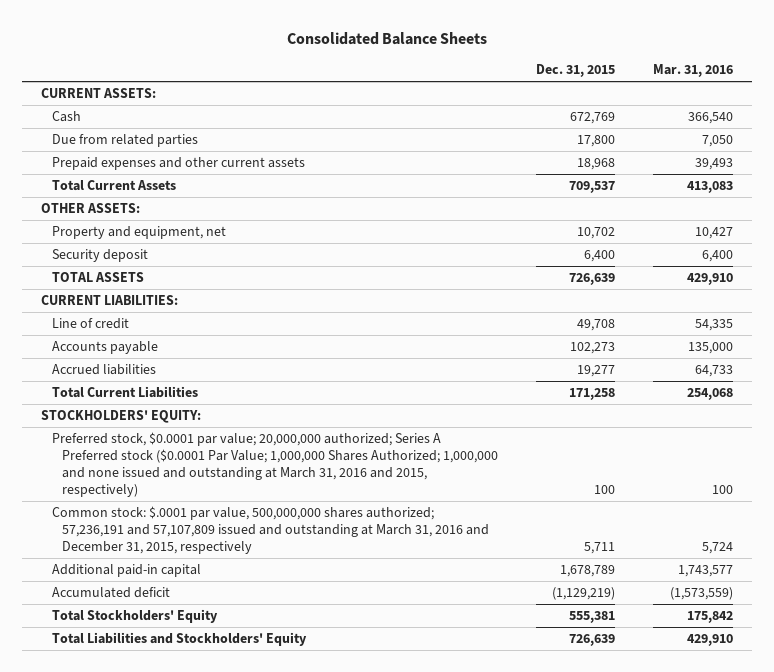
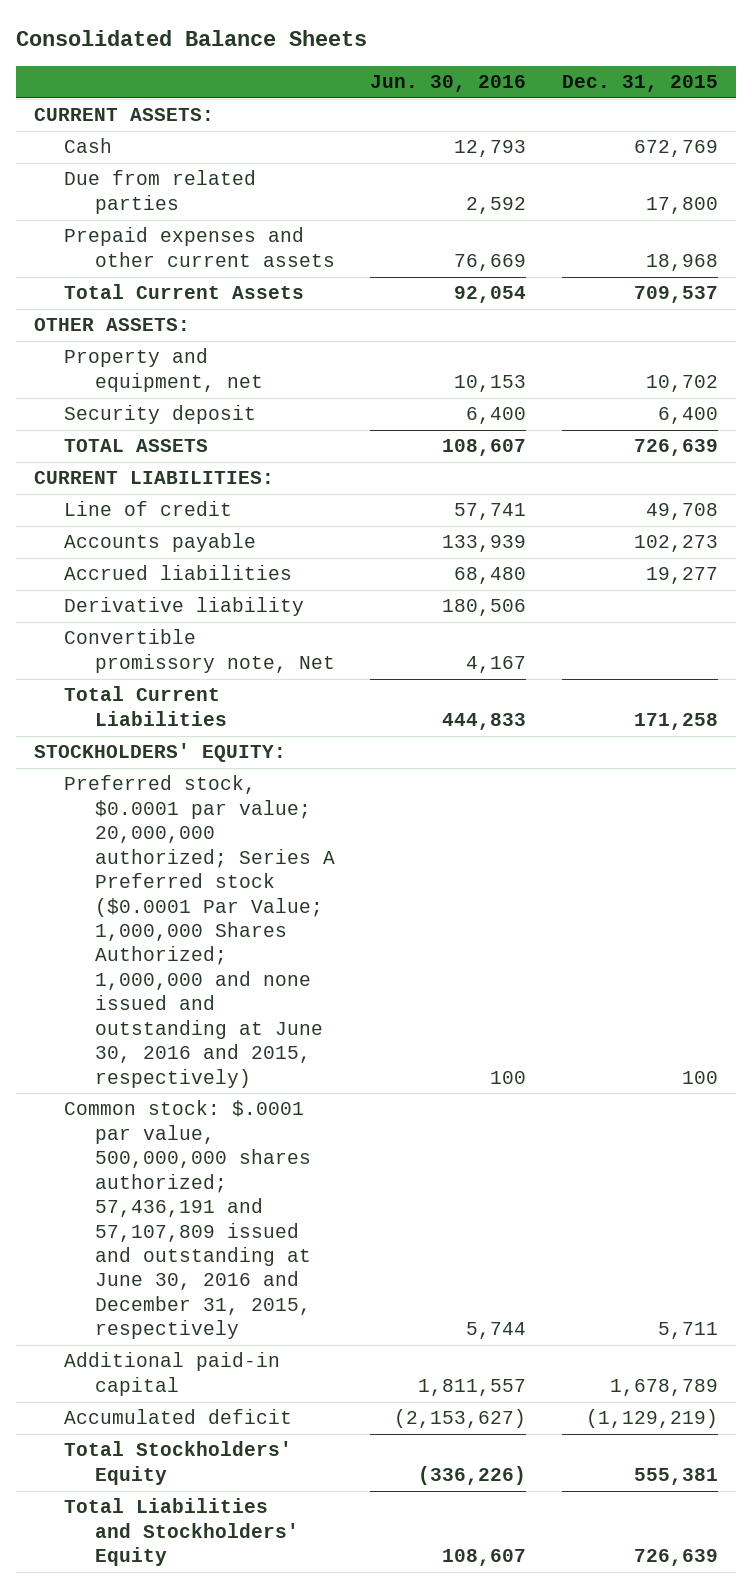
[652,64,733,78] Mar. 31, 2016 -> none
none -> [370,75,527,93] Jun. 30, 2016
none -> [64,597,305,617] Derivative liability
none -> [64,629,335,673] Convertible promissory note, Net
[51,432,499,498] Preferred stock, $0.0001 par value; 20,000,000 authorized; Series A Preferred stock ($0.0001 Par Value; 1,000,000 Shares Authorized; 1,000,000 and none issued and outstanding at March 31, 2016 and 2015, respectively) -> [64,775,335,1088] Preferred stock, $0.0001 par value; 20,000,000 authorized; Series A Preferred stock ($0.0001 Par Value; 1,000,000 Shares Authorized; 1,000,000 and none issued and outstanding at June 30, 2016 and 2015, respectively)
[51,506,490,555] Common stock: $.0001 par value, 500,000,000 shares authorized; 57,236,191 and 57,107,809 issued and outstanding at March 31, 2016 and December 31, 2015, respectively -> [64,1100,311,1340] Common stock: $.0001 par value, 500,000,000 shares authorized; 57,436,191 and 57,107,809 issued and outstanding at June 30, 2016 and December 31, 2015, respectively

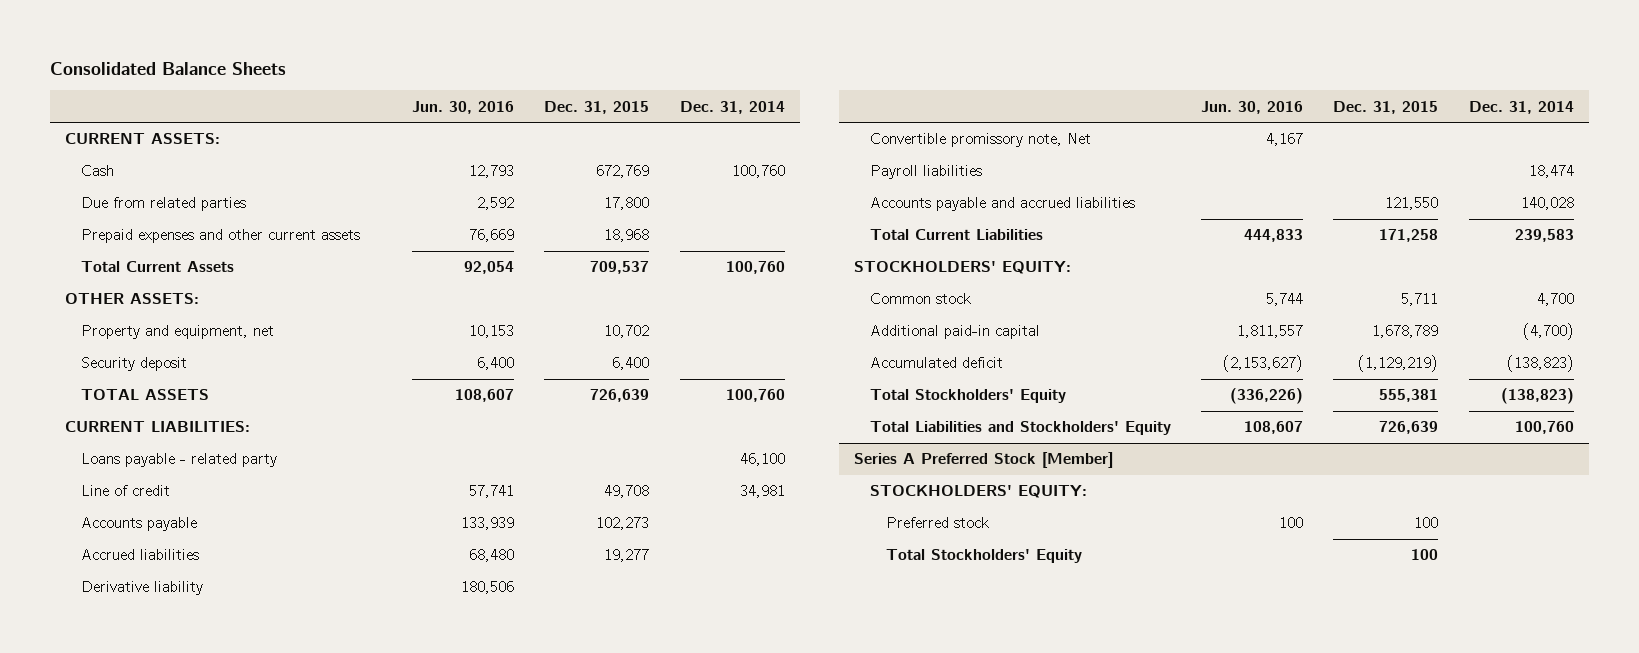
none -> [679,100,785,114] Dec. 31, 2014
none -> [80,453,277,468] Loans payable - related party
none -> [869,165,982,180] Payroll liabilities
none -> [869,197,1135,212] Accounts payable and accrued liabilities
[64,775,335,1088] Preferred stock, $0.0001 par value; 20,000,000 authorized; Series A Preferred stock ($0.0001 Par Value; 1,000,000 Shares Authorized; 1,000,000 and none issued and outstanding at June 30, 2016 and 2015, respectively) -> none
[64,1100,311,1340] Common stock: $.0001 par value, 500,000,000 shares authorized; 57,436,191 and 57,107,809 issued and outstanding at June 30, 2016 and December 31, 2015, respectively -> [869,293,971,305] Common stock
none -> [854,452,1114,469] Series A Preferred Stock [Member]
none -> [869,485,1087,499] STOCKHOLDERS' EQUITY:
none -> [885,517,989,529] Preferred stock
none -> [885,549,1082,564] Total Stockholders' Equity

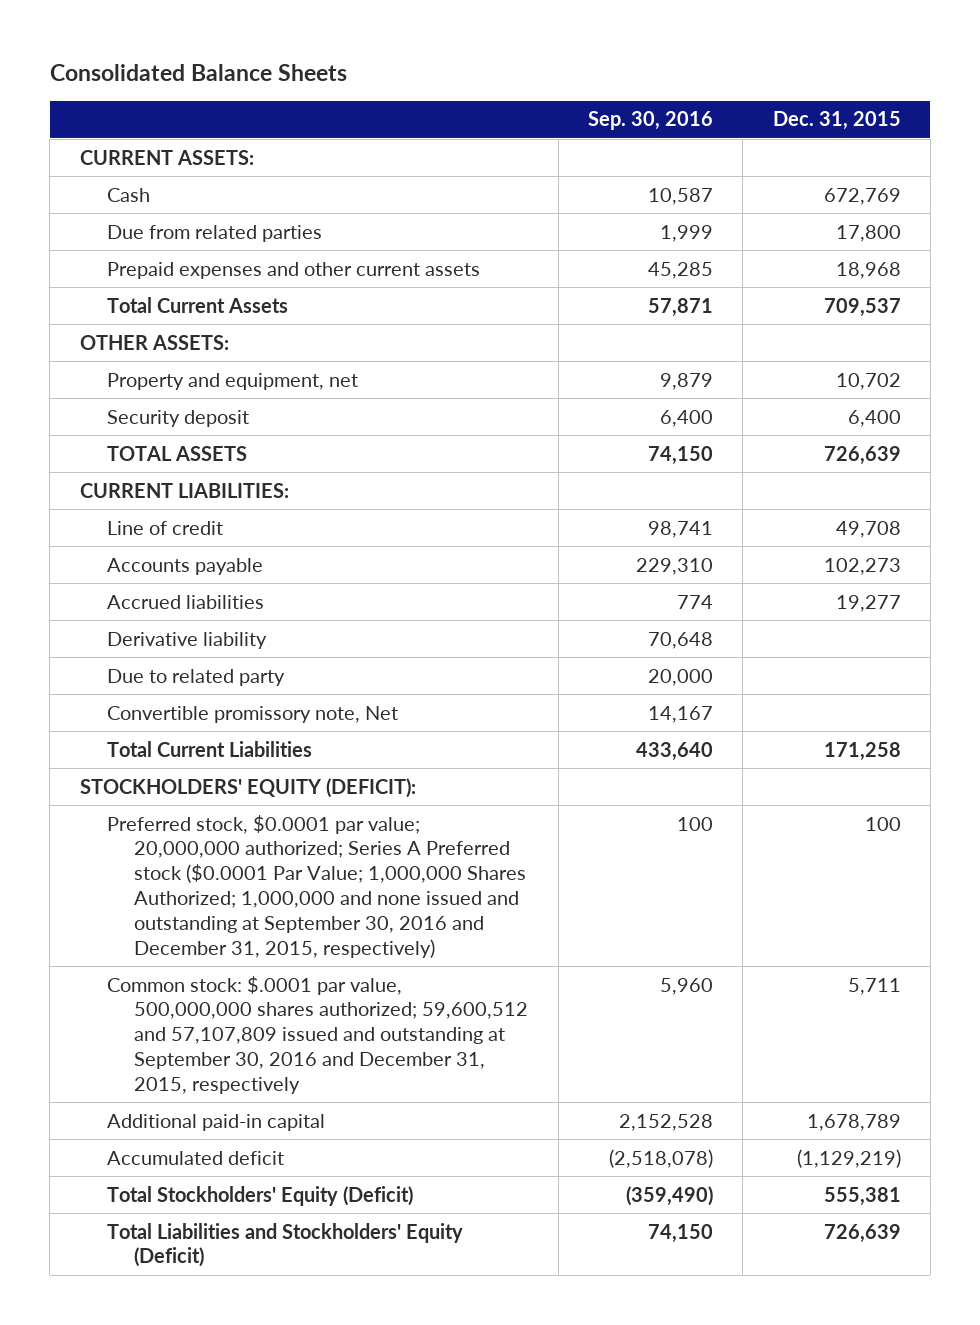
[412,100,515,114] Jun. 30, 2016 -> none
[679,100,785,114] Dec. 31, 2014 -> none
none -> [587,111,713,131] Sep. 30, 2016
[80,453,277,468] Loans payable - related party -> none
none -> [106,668,285,686] Due to related party
[869,165,982,180] Payroll liabilities -> none
[869,197,1135,212] Accounts payable and accrued liabilities -> none
[854,261,1072,275] STOCKHOLDERS' EQUITY: -> [79,777,416,798] STOCKHOLDERS' EQUITY (DEFICIT):
none -> [106,814,527,958] Preferred stock, $0.0001 par value; 20,000,000 authorized; Series A Preferred stock ($0.0001 Par Value; 1,000,000 Shares Authorized; 1,000,000 and none issued and outstanding at September 30, 2016 and December 31, 2015, respectively)
[869,293,971,305] Common stock -> [106,975,529,1094] Common stock: $.0001 par value, 500,000,000 shares authorized; 59,600,512 and 57,107,809 issued and outstanding at September 30, 2016 and December 31, 2015, respectively
[854,452,1114,469] Series A Preferred Stock [Member] -> none
[869,485,1087,499] STOCKHOLDERS' EQUITY: -> none
[885,517,989,529] Preferred stock -> none
[885,549,1082,564] Total Stockholders' Equity -> none
[869,389,1066,404] Total Stockholders' Equity -> [106,1185,413,1206] Total Stockholders' Equity (Deficit)
[869,421,1171,436] Total Liabilities and Stockholders' Equity -> [106,1222,463,1268] Total Liabilities and Stockholders' Equity (Deficit)

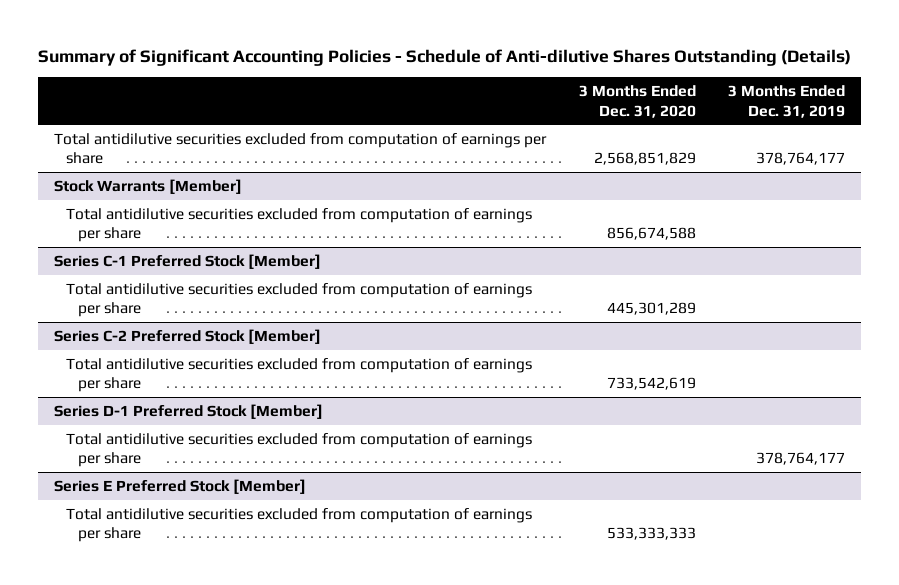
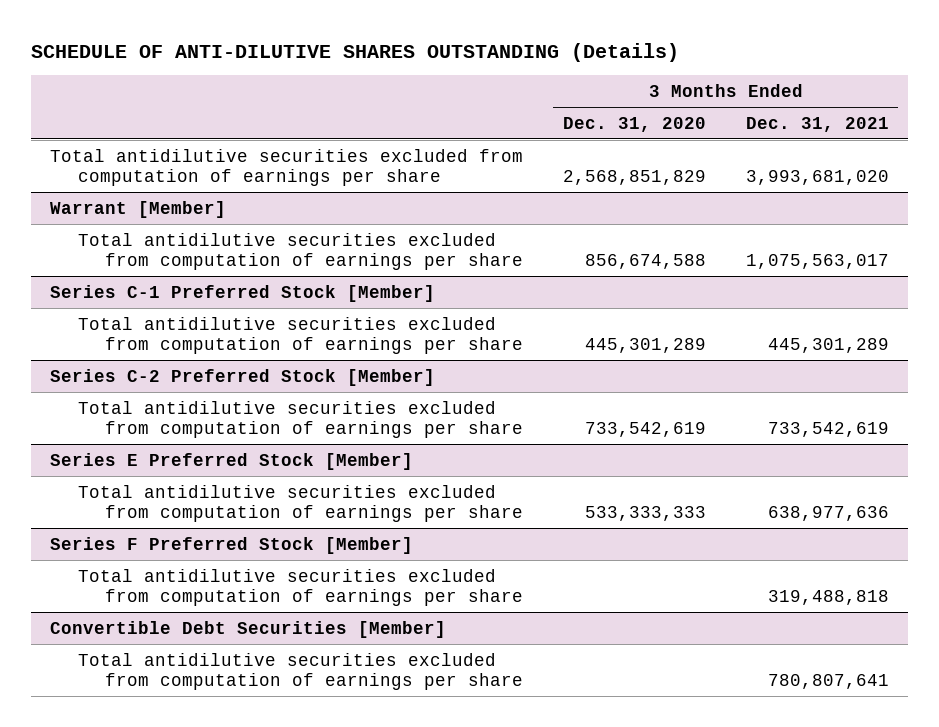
[37,48,851,66] Summary of Significant Accounting Policies - Schedule of Anti-dilutive Shares Outstanding (Details) -> [30,42,679,62] SCHEDULE OF ANTI-DILUTIVE SHARES OUTSTANDING (Details)
[728,85,846,118] 3 Months Ended Dec. 31, 2019 -> none
none -> [745,116,889,132] Dec. 31, 2021
[54,178,243,194] Stock Warrants [Member] -> [50,200,227,218] Warrant [Member]
[54,403,324,419] Series D-1 Preferred Stock [Member] -> none
[66,432,533,468] Total antidilutive securities excluded from computation of earnings per share -> none
none -> [50,536,414,554] Series F Preferred Stock [Member]
none -> [77,568,523,607] Total antidilutive securities excluded from computation of earnings per share
none -> [50,620,447,638] Convertible Debt Securities [Member]
none -> [77,652,523,691] Total antidilutive securities excluded from computation of earnings per share

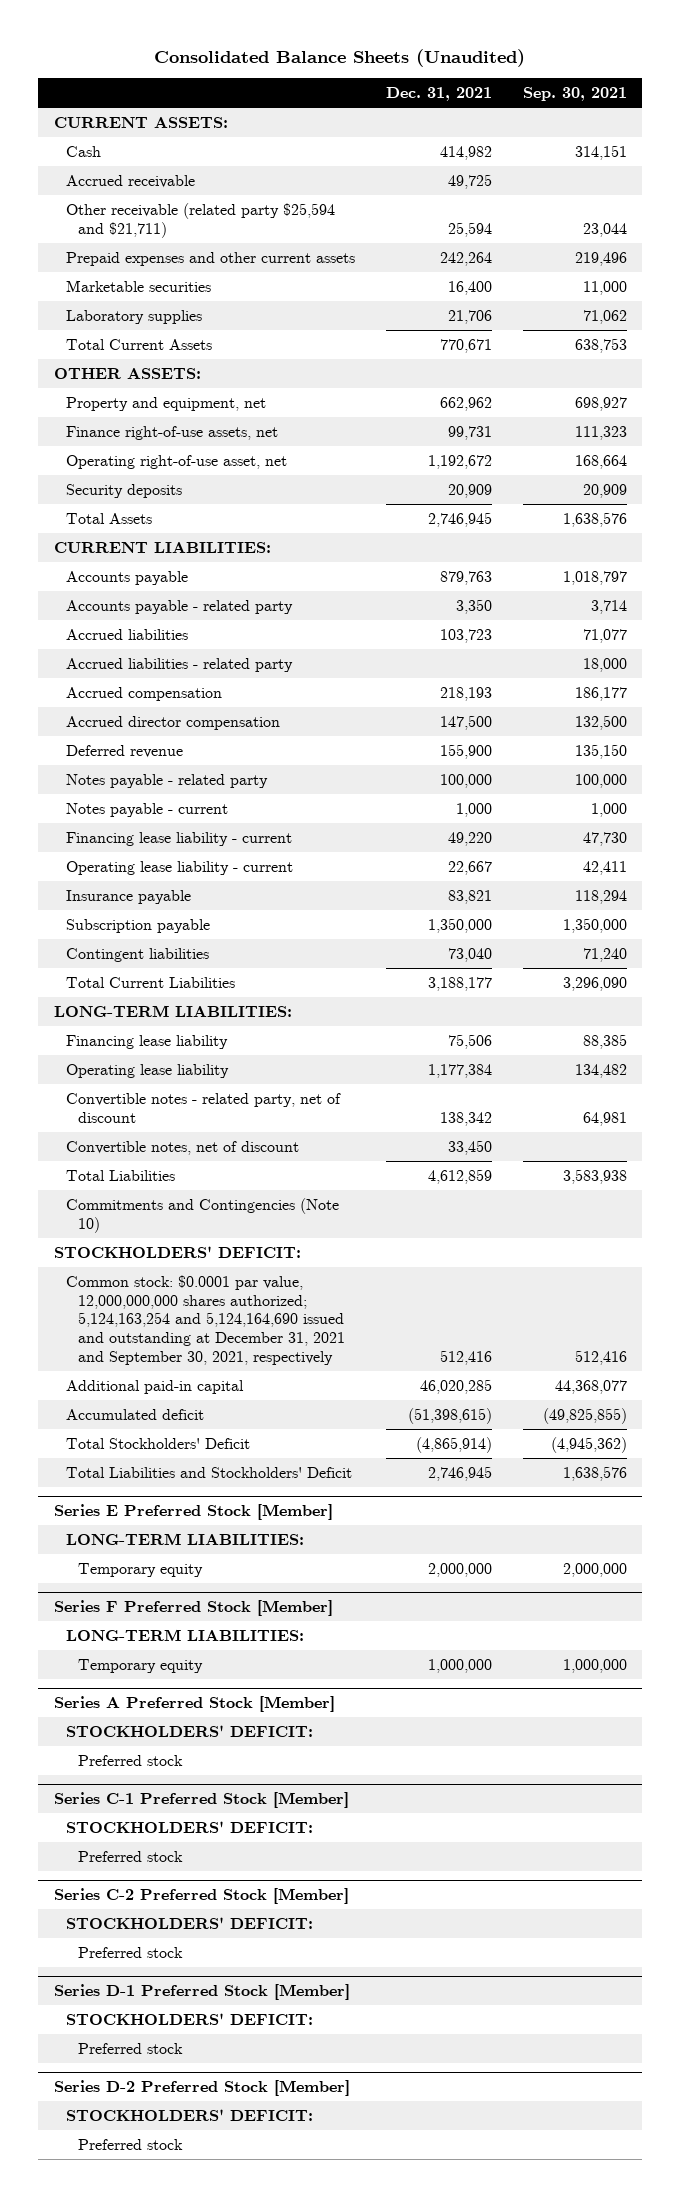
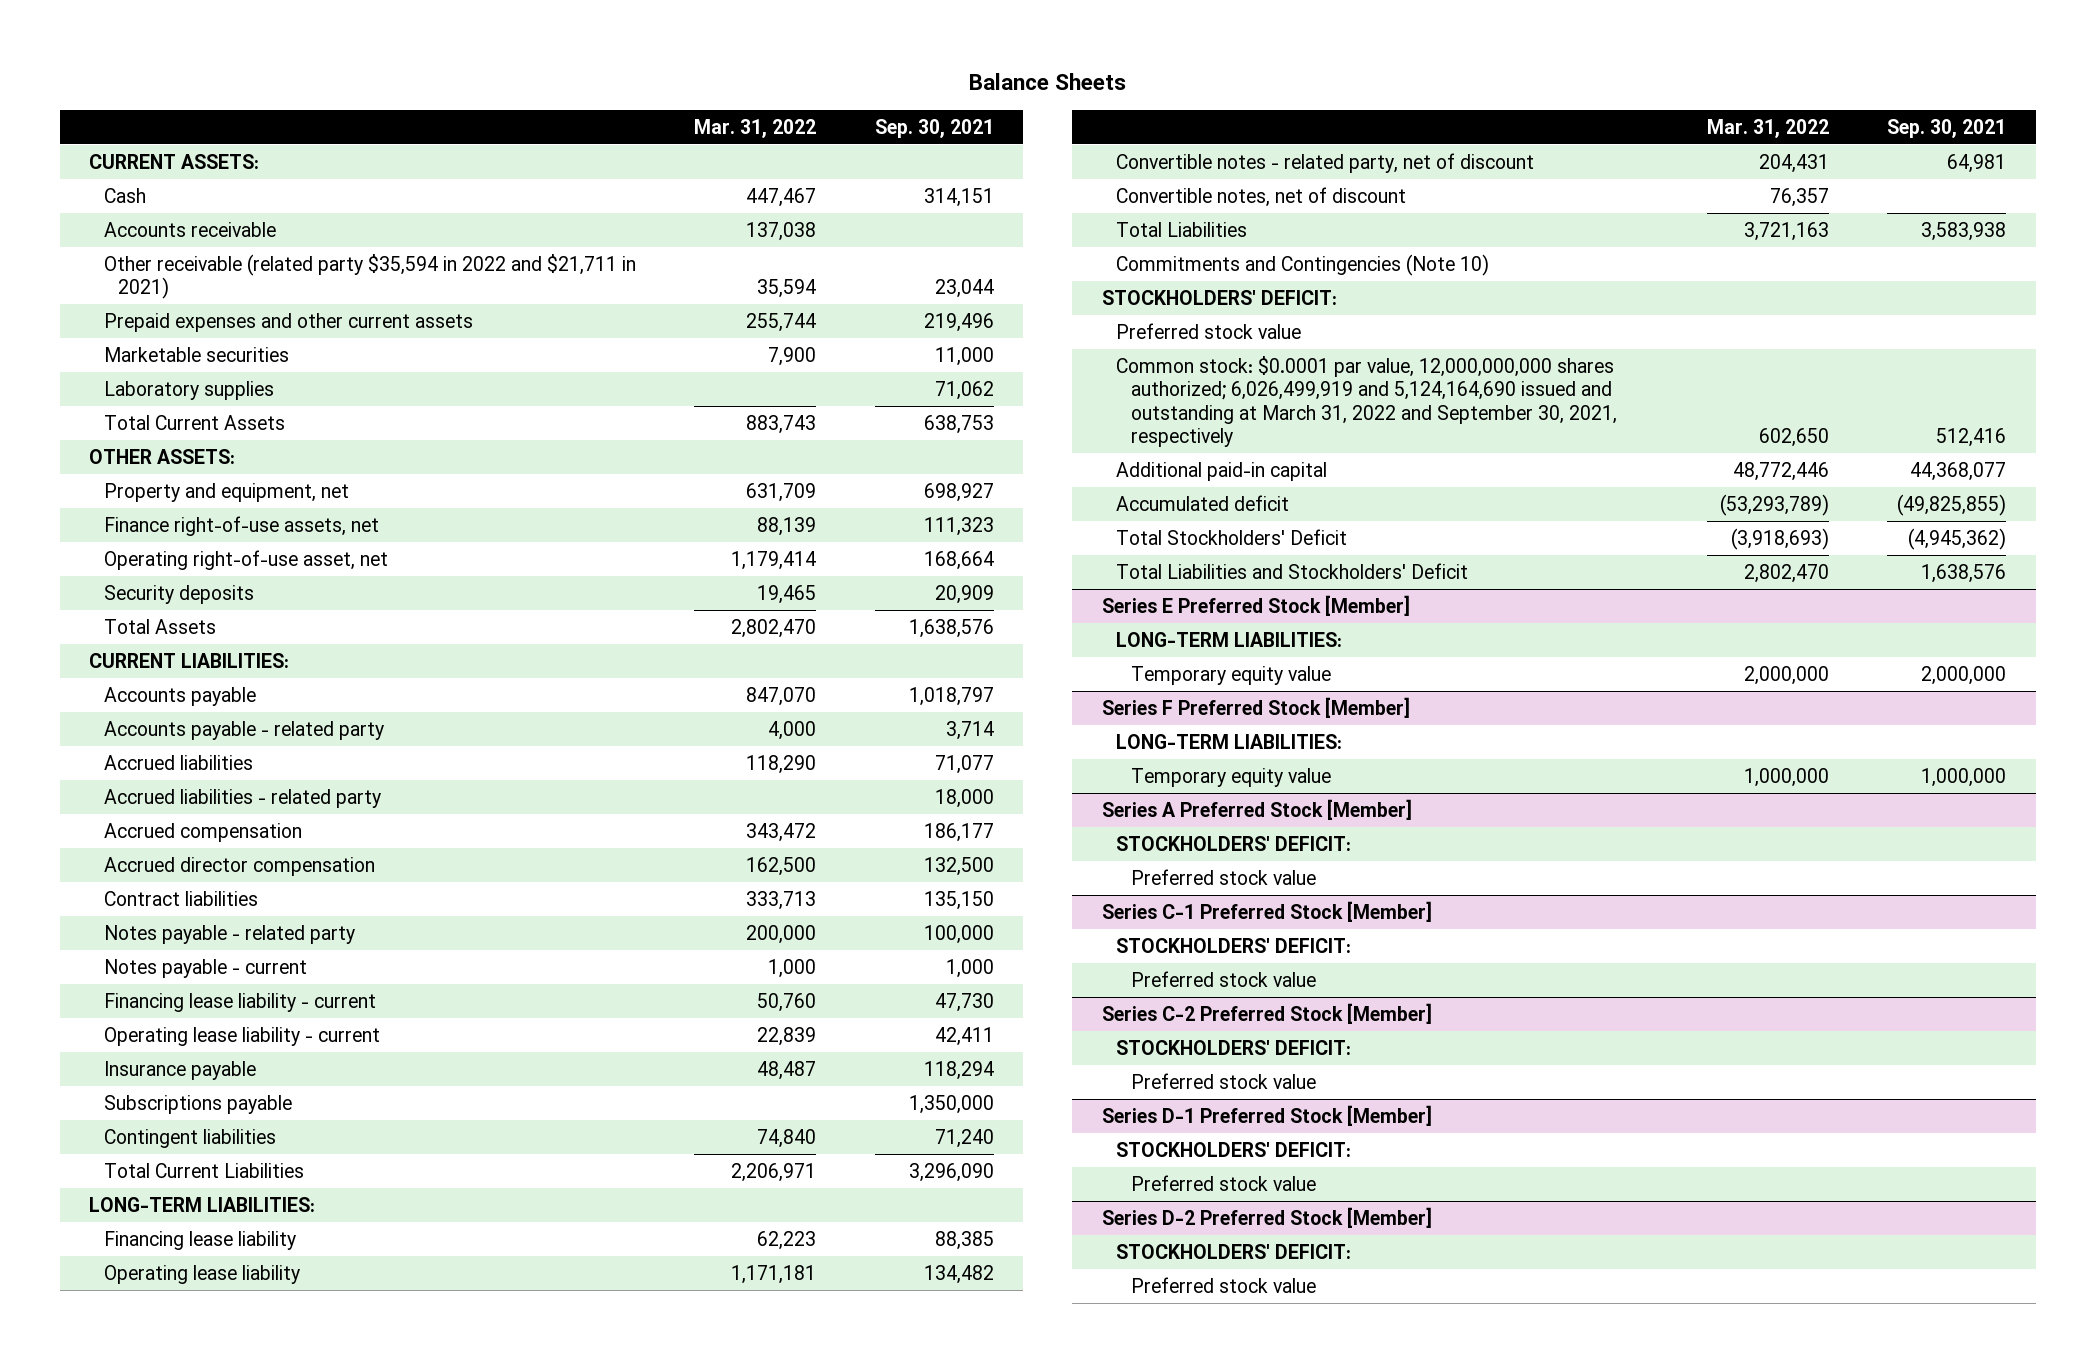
[154,48,526,67] Consolidated Balance Sheets (Unaudited) -> [968,73,1126,91] Balance Sheets
[385,87,492,102] Dec. 31, 2021 -> none
none -> [694,118,817,138] Mar. 31, 2022
[65,174,195,188] Accrued receivable -> [103,221,276,237] Accounts receivable
[65,202,335,238] Other receivable (related party $25,594 and $21,711) -> [103,253,636,300] Other receivable (related party $35,594 in 2022 and $21,711 in 2021)
[65,744,183,758] Deferred revenue -> [103,890,258,906] Contract liabilities
[65,918,210,933] Subscription payable -> [103,1094,292,1114] Subscriptions payable
none -> [1116,322,1302,339] Preferred stock value
[65,1274,345,1365] Common stock: $0.0001 par value, 12,000,000,000 shares authorized; 5,124,163,254 and 5,124,164,690 issued and outstanding at December 31, 2021 and September 30, 2021, respectively -> [1116,355,1617,448] Common stock: $0.0001 par value, 12,000,000,000 shares authorized; 6,026,499,919 and 5,124,164,690 issued and outstanding at March 31, 2022 and September 30, 2021, respectively
[77,1562,203,1577] Temporary equity -> [1130,665,1331,685] Temporary equity value
[77,1658,203,1673] Temporary equity -> [1130,767,1331,787] Temporary equity value
[77,1754,183,1766] Preferred stock -> [1130,868,1316,885] Preferred stock value
[77,1850,183,1862] Preferred stock -> [1130,970,1316,987] Preferred stock value
[77,1946,183,1958] Preferred stock -> [1130,1072,1316,1089] Preferred stock value
[77,2042,183,2054] Preferred stock -> [1130,1174,1316,1191] Preferred stock value
[77,2138,183,2150] Preferred stock -> [1130,1276,1316,1293] Preferred stock value

